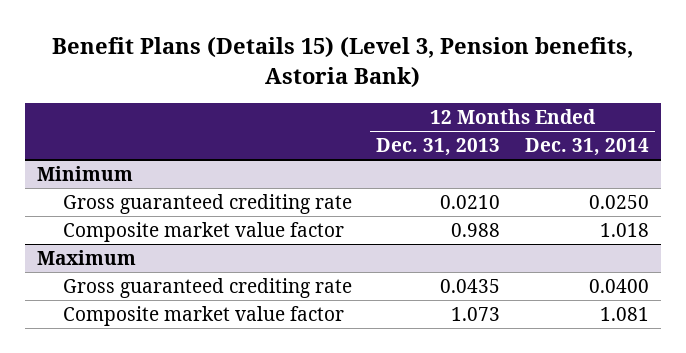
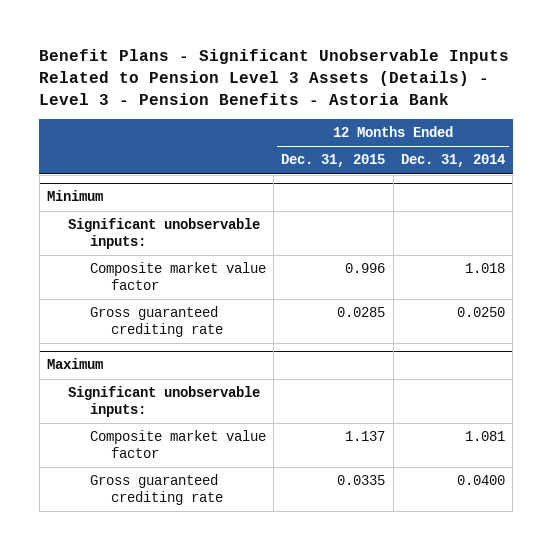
[52,37,634,88] Benefit Plans (Details 15) (Level 3, Pension benefits, Astoria Bank) -> [39,49,510,105] Benefit Plans - Significant Unobservable Inputs Related to Pension Level 3 Assets (Details) - Level 3 - Pension Benefits - Astoria Bank
[376,138,501,157] Dec. 31, 2013 -> none
none -> [281,154,386,168] Dec. 31, 2015
none -> [68,218,261,249] Significant unobservable inputs:
[62,193,352,214] Gross guaranteed crediting rate -> [89,306,223,337] Gross guaranteed crediting rate
none -> [68,386,261,417] Significant unobservable inputs:
[62,277,352,298] Gross guaranteed crediting rate -> [89,474,223,505] Gross guaranteed crediting rate

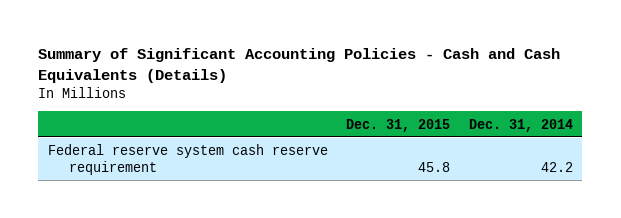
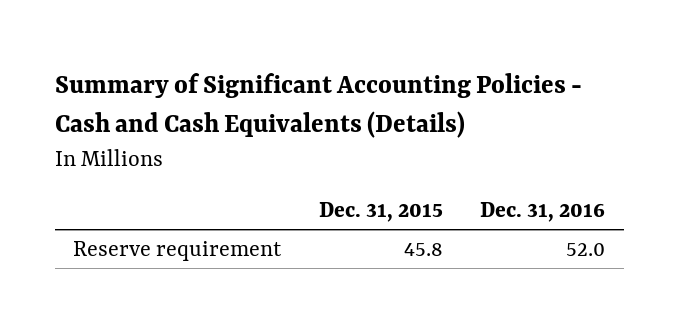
[468,118,573,132] Dec. 31, 2014 -> none
none -> [479,202,605,223] Dec. 31, 2016
[47,144,328,176] Federal reserve system cash reserve requirement -> [73,241,283,262] Reserve requirement

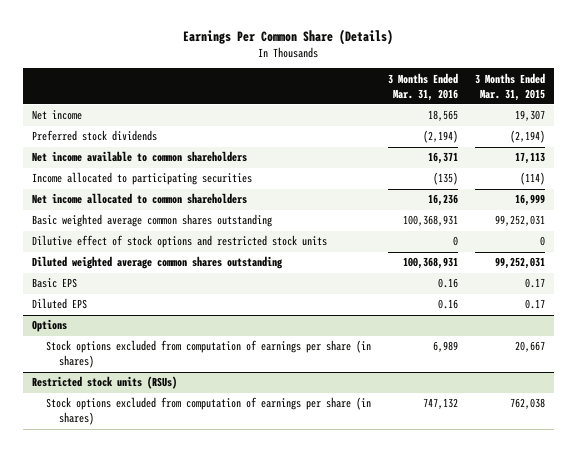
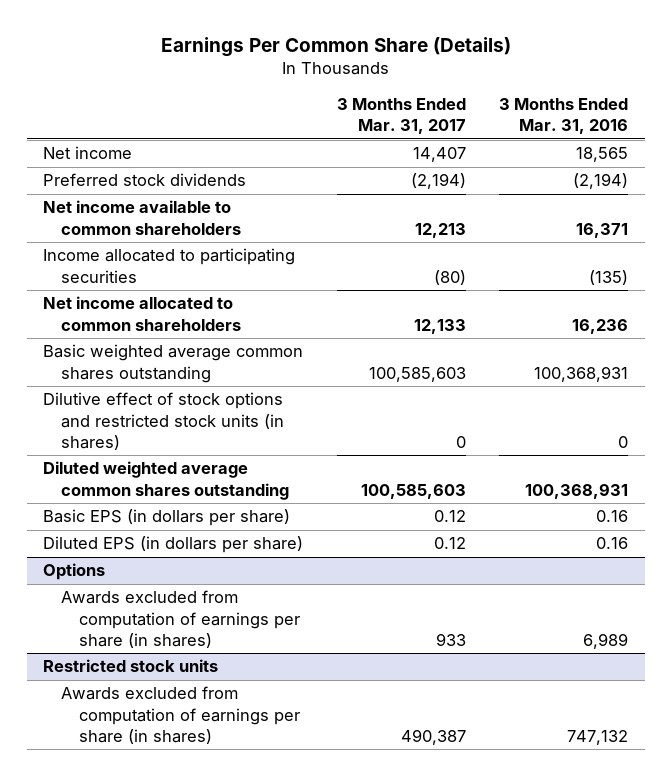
[474,72,545,101] 3 Months Ended Mar. 31, 2015 -> none
none -> [336,98,466,135] 3 Months Ended Mar. 31, 2017
[31,235,327,249] Dilutive effect of stock options and restricted stock units -> [43,392,285,450] Dilutive effect of stock options and restricted stock units (in shares)
[31,278,77,289] Basic EPS -> [43,509,291,527] Basic EPS (in dollars per share)
[31,298,87,310] Diluted EPS -> [43,536,304,554] Diluted EPS (in dollars per share)
[45,340,371,369] Stock options excluded from computation of earnings per share (in shares) -> [61,590,301,648] Awards excluded from computation of earnings per share (in shares)
[31,376,177,390] Restricted stock units (RSUs) -> [43,659,219,673] Restricted stock units
[45,397,371,426] Stock options excluded from computation of earnings per share (in shares) -> [61,686,301,744] Awards excluded from computation of earnings per share (in shares)

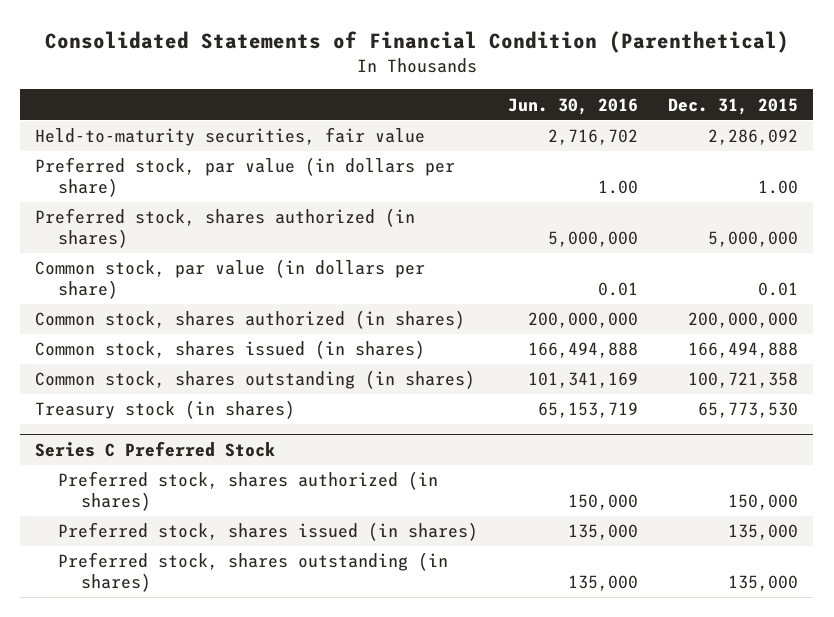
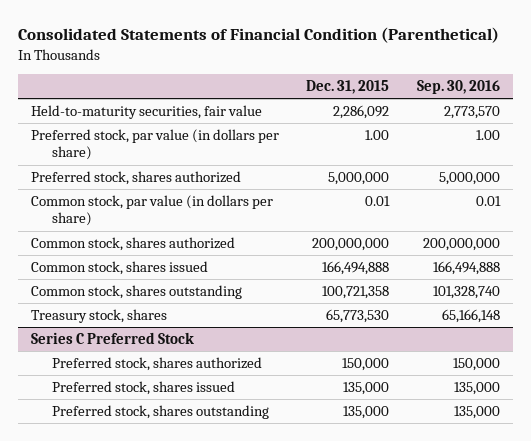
[508,97,639,115] Jun. 30, 2016 -> none
none -> [416,79,500,94] Sep. 30, 2016
[35,208,416,249] Preferred stock, shares authorized (in shares) -> [31,171,242,186] Preferred stock, shares authorized
[35,310,466,330] Common stock, shares authorized (in shares) -> [31,237,236,252] Common stock, shares authorized
[35,340,426,360] Common stock, shares issued (in shares) -> [31,261,209,276] Common stock, shares issued
[35,370,476,390] Common stock, shares outstanding (in shares) -> [31,285,243,300] Common stock, shares outstanding
[35,400,296,420] Treasury stock (in shares) -> [31,309,168,324] Treasury stock, shares
[58,471,439,512] Preferred stock, shares authorized (in shares) -> [51,357,262,372] Preferred stock, shares authorized
[58,522,479,542] Preferred stock, shares issued (in shares) -> [51,381,235,396] Preferred stock, shares issued
[58,552,449,593] Preferred stock, shares outstanding (in shares) -> [51,405,269,420] Preferred stock, shares outstanding

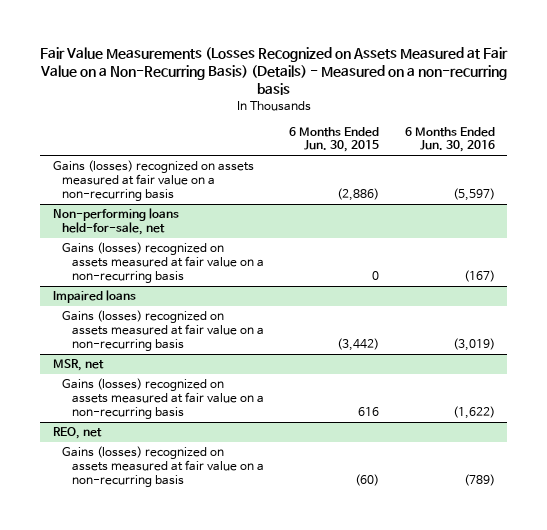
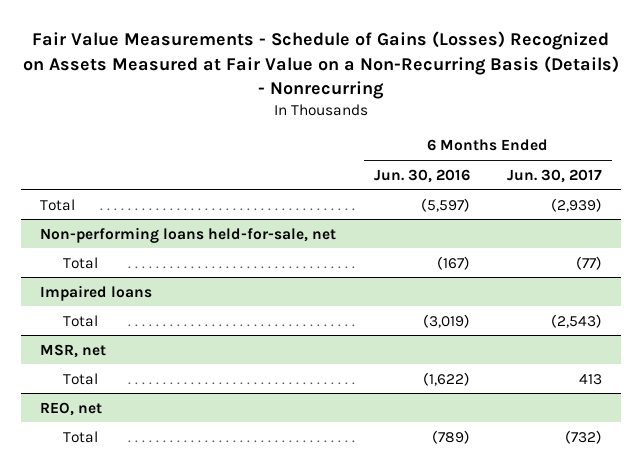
[39,47,508,96] Fair Value Measurements (Losses Recognized on Assets Measured at Fair Value on a Non-Recurring Basis) (Details) - Measured on a non-recurring basis -> [23,31,620,99] Fair Value Measurements - Schedule of Gains (Losses) Recognized on Assets Measured at Fair Value on a Non-Recurring Basis (Details) - Nonrecurring
[289,126,380,153] 6 Months Ended Jun. 30, 2015 -> none
none -> [507,168,603,183] Jun. 30, 2017
[52,160,254,201] Gains (losses) recognized on assets measured at fair value on a non-recurring basis -> [39,198,75,211] Total
[62,242,264,283] Gains (losses) recognized on assets measured at fair value on a non-recurring basis -> [63,256,99,269] Total
[62,310,264,351] Gains (losses) recognized on assets measured at fair value on a non-recurring basis -> [63,314,99,327] Total
[62,378,264,419] Gains (losses) recognized on assets measured at fair value on a non-recurring basis -> [63,372,99,385] Total
[62,446,264,487] Gains (losses) recognized on assets measured at fair value on a non-recurring basis -> [63,430,99,443] Total

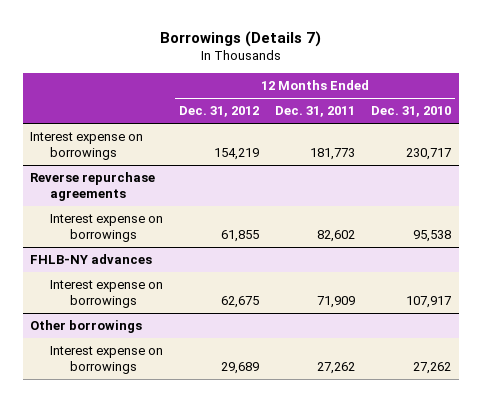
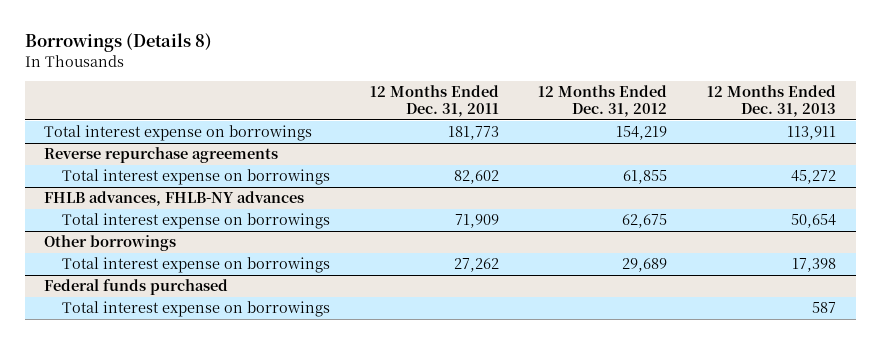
[159,30,321,47] Borrowings (Details 7) -> [24,33,212,53] Borrowings (Details 8)
[370,106,451,118] Dec. 31, 2010 -> none
none -> [707,85,837,118] 12 Months Ended Dec. 31, 2013
[30,132,144,160] Interest expense on borrowings -> [44,125,313,142] Total interest expense on borrowings
[50,214,164,242] Interest expense on borrowings -> [61,169,330,186] Total interest expense on borrowings
[30,254,153,265] FHLB-NY advances -> [44,191,305,207] FHLB advances, FHLB-NY advances
[50,280,164,308] Interest expense on borrowings -> [61,213,330,230] Total interest expense on borrowings
[50,346,164,374] Interest expense on borrowings -> [61,257,330,274] Total interest expense on borrowings
none -> [44,279,229,296] Federal funds purchased
none -> [61,301,330,318] Total interest expense on borrowings

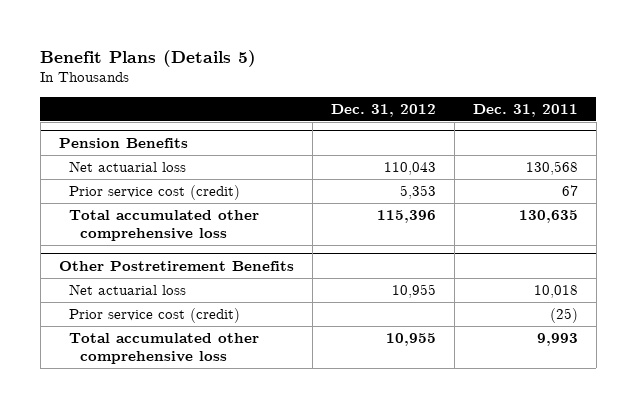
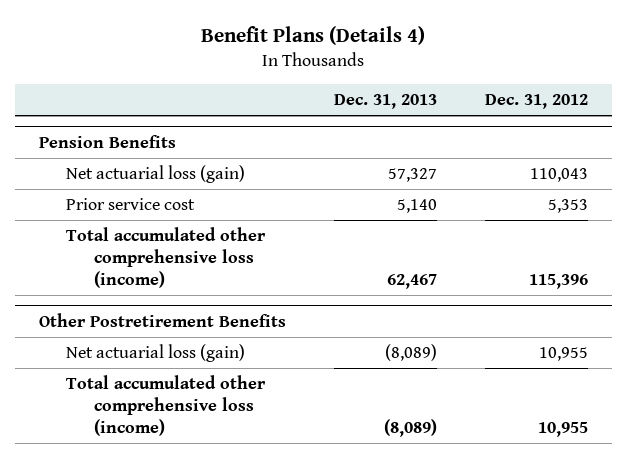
[40,49,257,67] Benefit Plans (Details 5) -> [201,26,426,46] Benefit Plans (Details 4)
[472,103,578,117] Dec. 31, 2011 -> none
none -> [333,94,437,110] Dec. 31, 2013
[69,161,187,173] Net actuarial loss -> [66,165,246,184] Net actuarial loss (gain)
[69,185,241,201] Prior service cost (credit) -> [66,198,196,211] Prior service cost
[69,210,260,241] Total accumulated other comprehensive loss -> [66,227,267,288] Total accumulated other comprehensive loss (income)
[69,308,241,324] Prior service cost (credit) -> none
[69,284,187,296] Net actuarial loss -> [66,344,246,363] Net actuarial loss (gain)
[69,333,260,364] Total accumulated other comprehensive loss -> [66,375,267,436] Total accumulated other comprehensive loss (income)

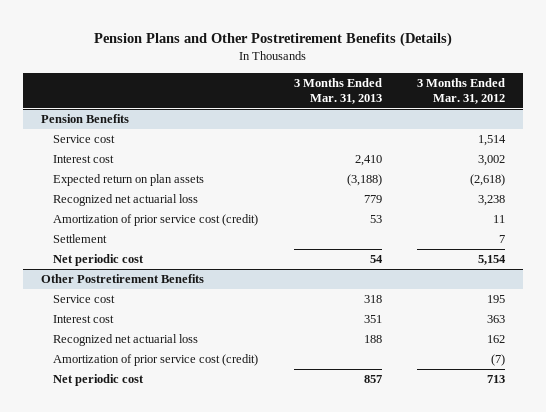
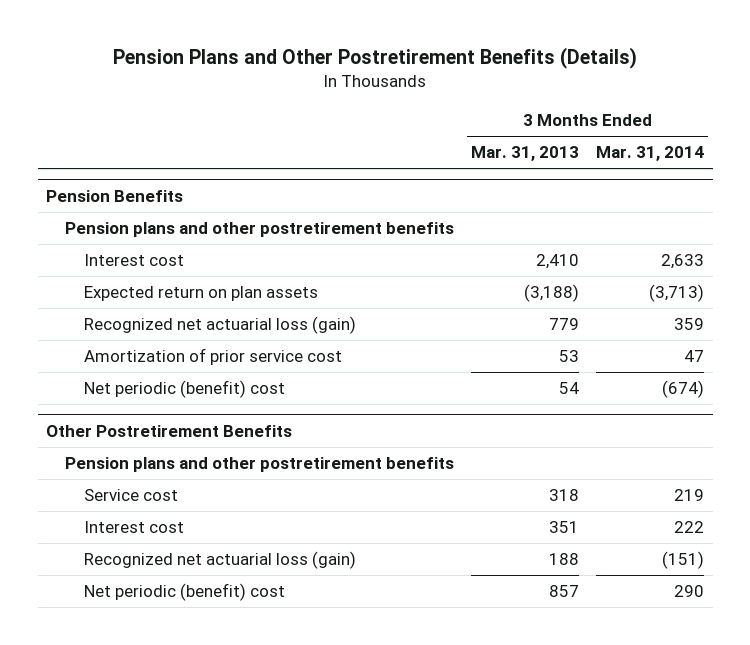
[417,77,506,104] 3 Months Ended Mar. 31, 2012 -> none
none -> [596,146,705,162] Mar. 31, 2014
[52,134,115,143] Service cost -> none
none -> [65,222,455,238] Pension plans and other postretirement benefits
[52,233,107,243] Settlement -> none
[52,193,198,206] Recognized net actuarial loss -> [83,316,356,335] Recognized net actuarial loss (gain)
[52,213,258,226] Amortization of prior service cost (credit) -> [83,348,342,366] Amortization of prior service cost
[52,253,144,266] Net periodic cost -> [83,380,285,399] Net periodic (benefit) cost
none -> [65,457,455,473] Pension plans and other postretirement benefits
[52,353,258,366] Amortization of prior service cost (credit) -> none
[52,333,198,346] Recognized net actuarial loss -> [83,551,356,570] Recognized net actuarial loss (gain)
[52,373,144,386] Net periodic cost -> [83,583,285,602] Net periodic (benefit) cost

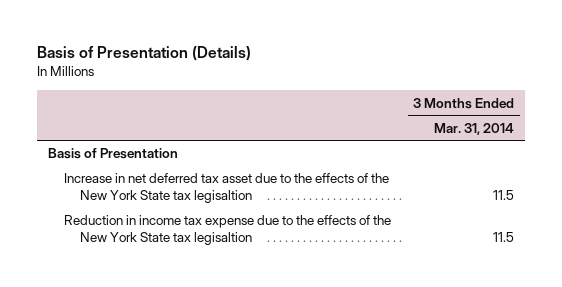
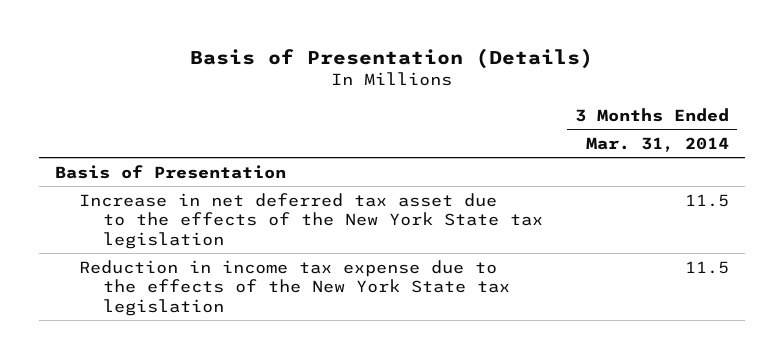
[63,173,389,204] Increase in net deferred tax asset due to the effects of the New York State tax legisaltion -> [79,192,544,249] Increase in net deferred tax asset due to the effects of the New York State tax legislation
[63,215,391,246] Reduction in income tax expense due to the effects of the New York State tax legisaltion -> [79,259,511,316] Reduction in income tax expense due to the effects of the New York State tax legislation

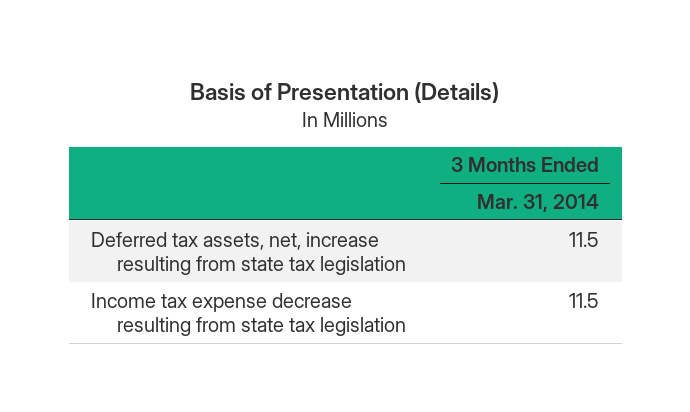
[55,164,287,179] Basis of Presentation -> none
[79,192,544,249] Increase in net deferred tax asset due to the effects of the New York State tax legislation -> [91,231,407,275] Deferred tax assets, net, increase resulting from state tax legislation
[79,259,511,316] Reduction in income tax expense due to the effects of the New York State tax legislation -> [91,292,407,336] Income tax expense decrease resulting from state tax legislation

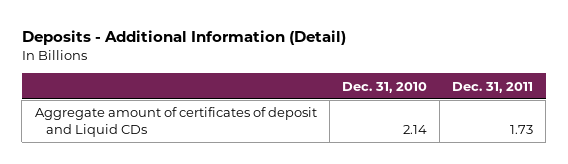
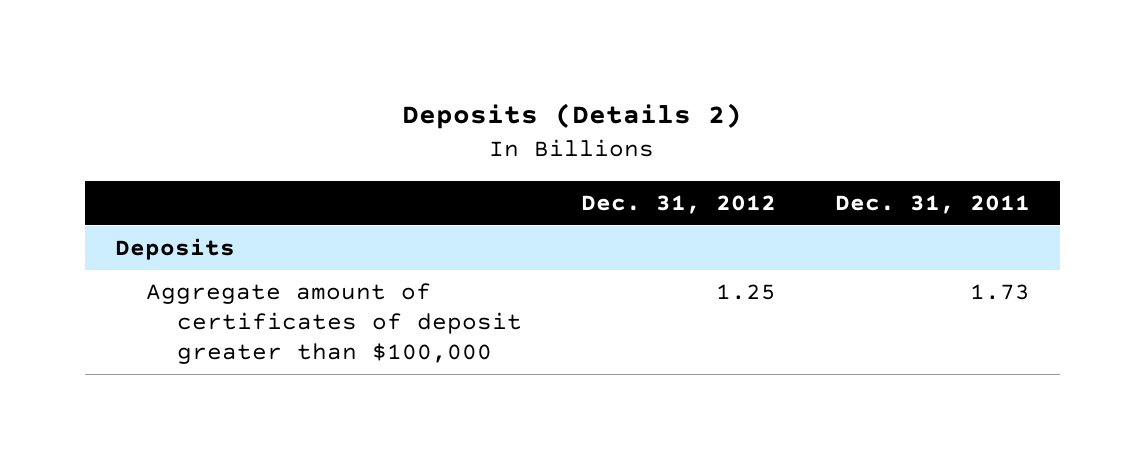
[21,30,346,46] Deposits - Additional Information (Detail) -> [402,103,743,130] Deposits (Details 2)
[341,81,427,93] Dec. 31, 2010 -> none
none -> [581,195,777,215] Dec. 31, 2012
none -> [114,238,235,261] Deposits
[34,107,317,138] Aggregate amount of certificates of deposit and Liquid CDs -> [145,283,523,365] Aggregate amount of certificates of deposit greater than $100,000

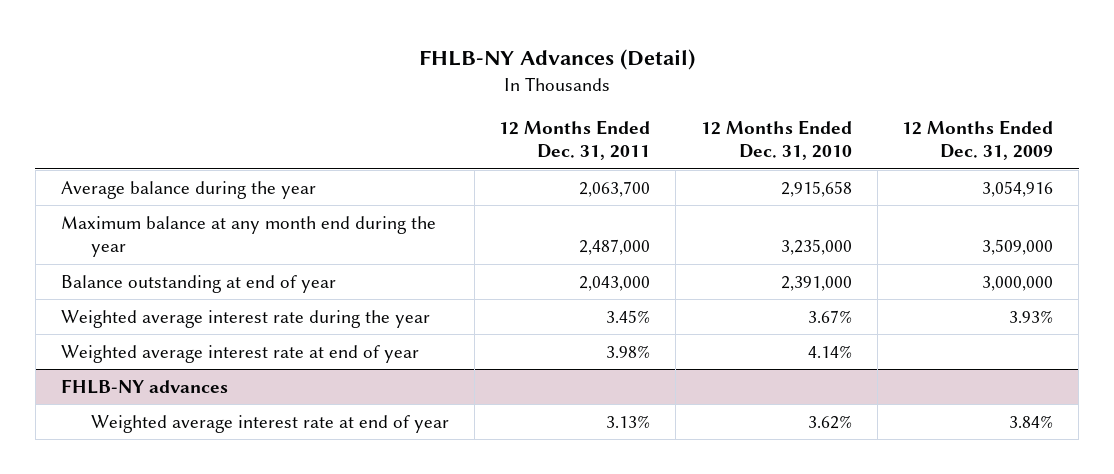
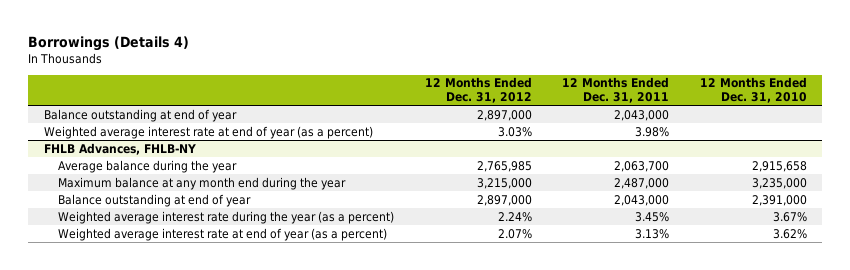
[418,49,695,71] FHLB-NY Advances (Detail) -> [28,35,190,51] Borrowings (Details 4)
[902,119,1054,161] 12 Months Ended Dec. 31, 2009 -> none
none -> [424,77,532,104] 12 Months Ended Dec. 31, 2012
none -> [43,108,237,122] Balance outstanding at end of year
none -> [43,125,373,139] Weighted average interest rate at end of year (as a percent)
none -> [43,142,196,155] FHLB Advances, FHLB-NY
[60,378,228,394] FHLB-NY advances -> none
[91,414,450,433] Weighted average interest rate at end of year -> none
[60,309,430,328] Weighted average interest rate during the year -> [57,210,394,224] Weighted average interest rate during the year (as a percent)
[60,344,419,363] Weighted average interest rate at end of year -> [57,227,387,241] Weighted average interest rate at end of year (as a percent)
[606,344,651,358] 3.98% -> [635,228,670,239] 3.13%
[807,344,852,358] 4.14% -> [772,228,807,239] 3.62%

